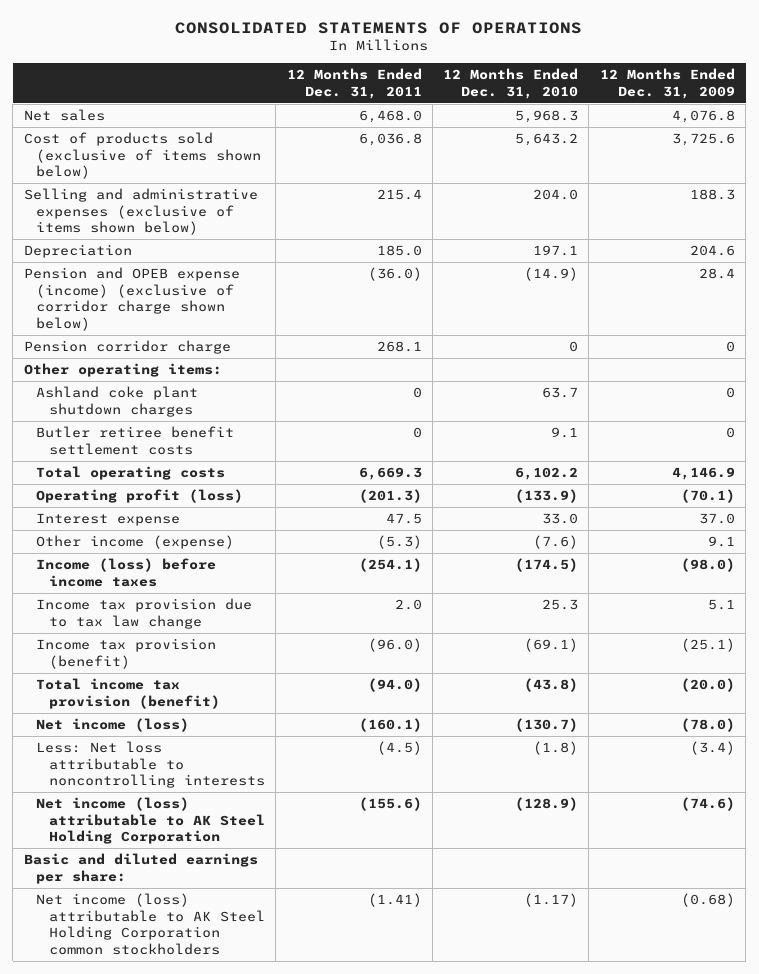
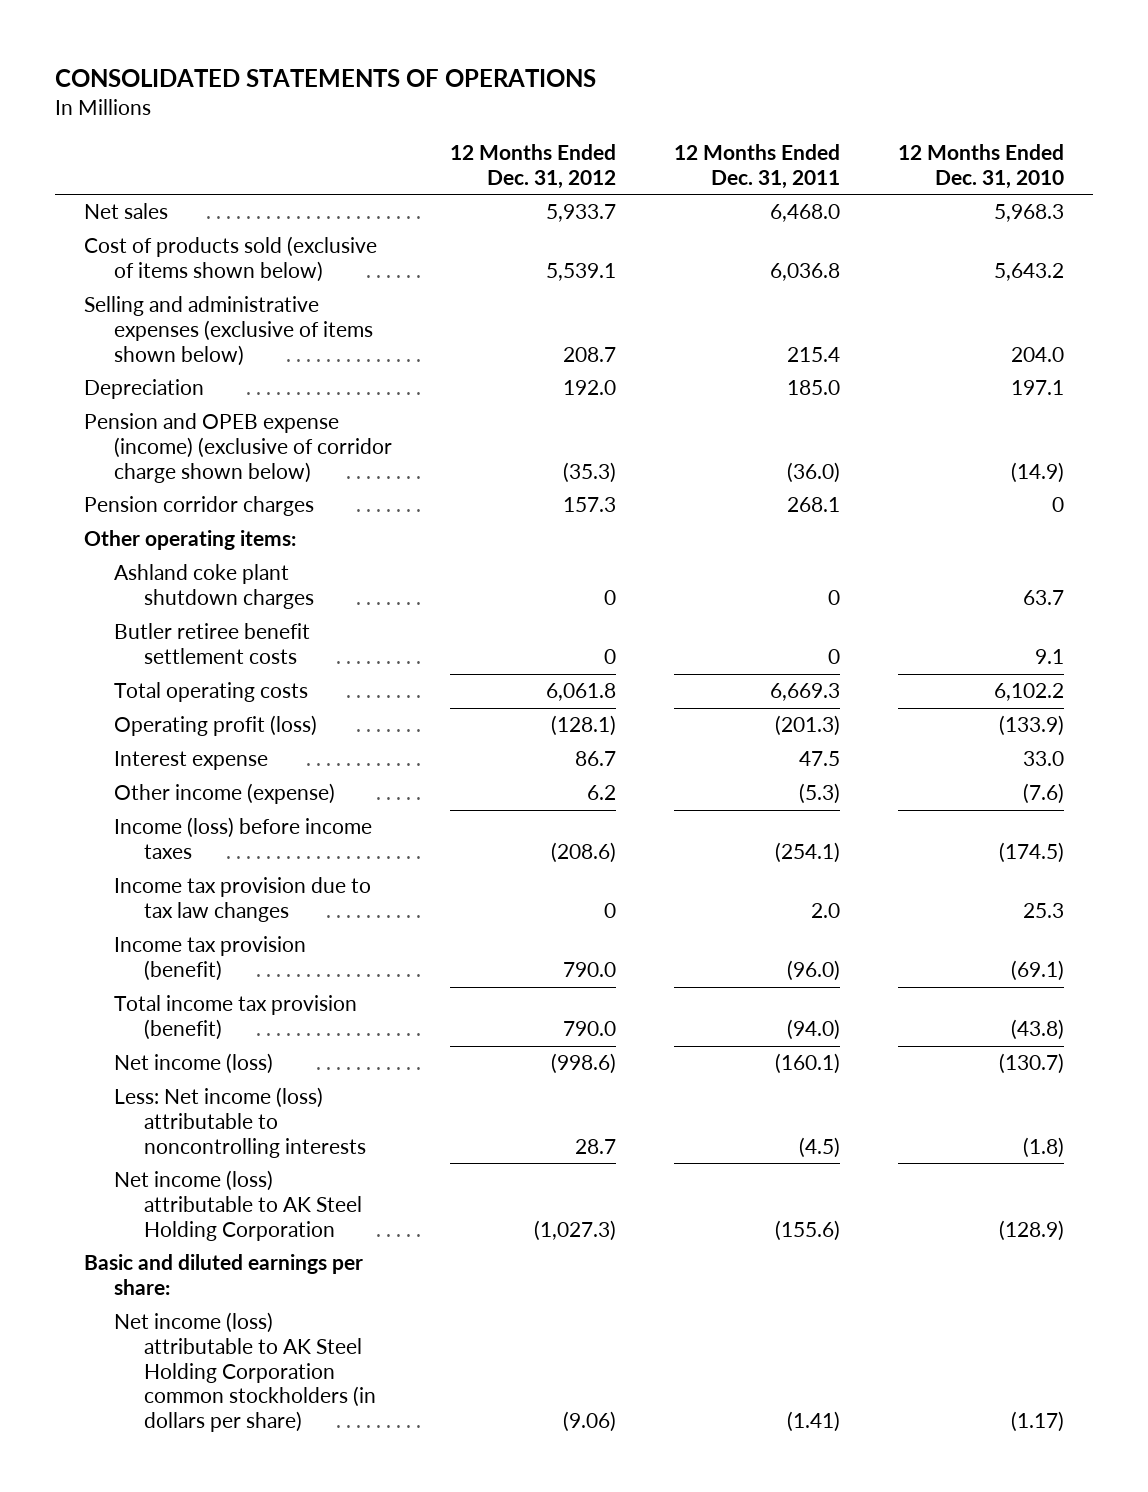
[599,68,735,100] 12 Months Ended Dec. 31, 2009 -> none
none -> [450,143,617,189] 12 Months Ended Dec. 31, 2012
[23,340,231,355] Pension corridor charge -> [84,496,315,517] Pension corridor charges
[36,598,253,629] Income tax provision due to tax law change -> [114,877,372,922] Income tax provision due to tax law changes
[36,741,265,789] Less: Net loss attributable to noncontrolling interests -> [114,1087,367,1158] Less: Net income (loss) attributable to noncontrolling interests
[36,893,265,955] Net income (loss) attributable to AK Steel Holding Corporation common stockholders -> [114,1312,377,1432] Net income (loss) attributable to AK Steel Holding Corporation common stockholders (in dollars per share)

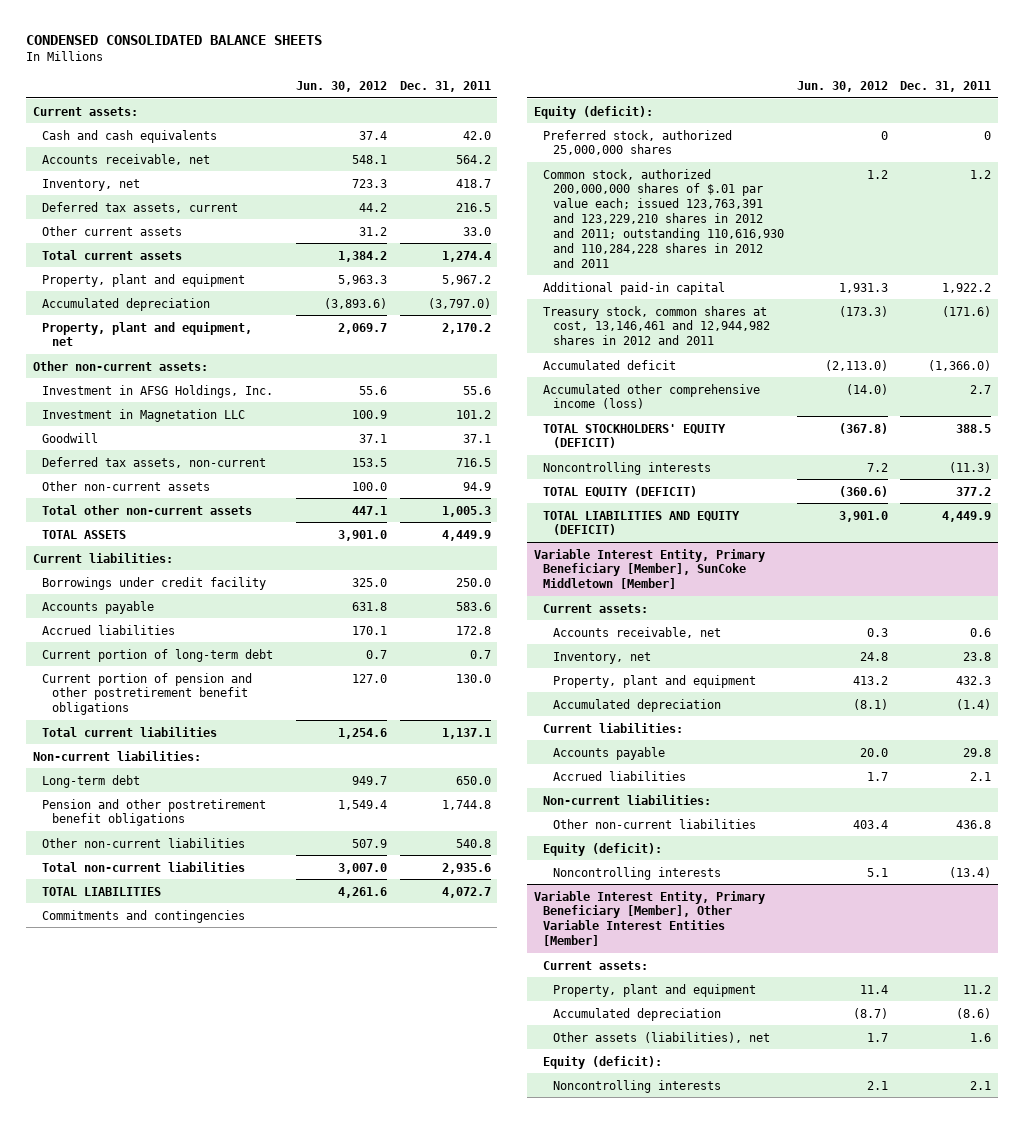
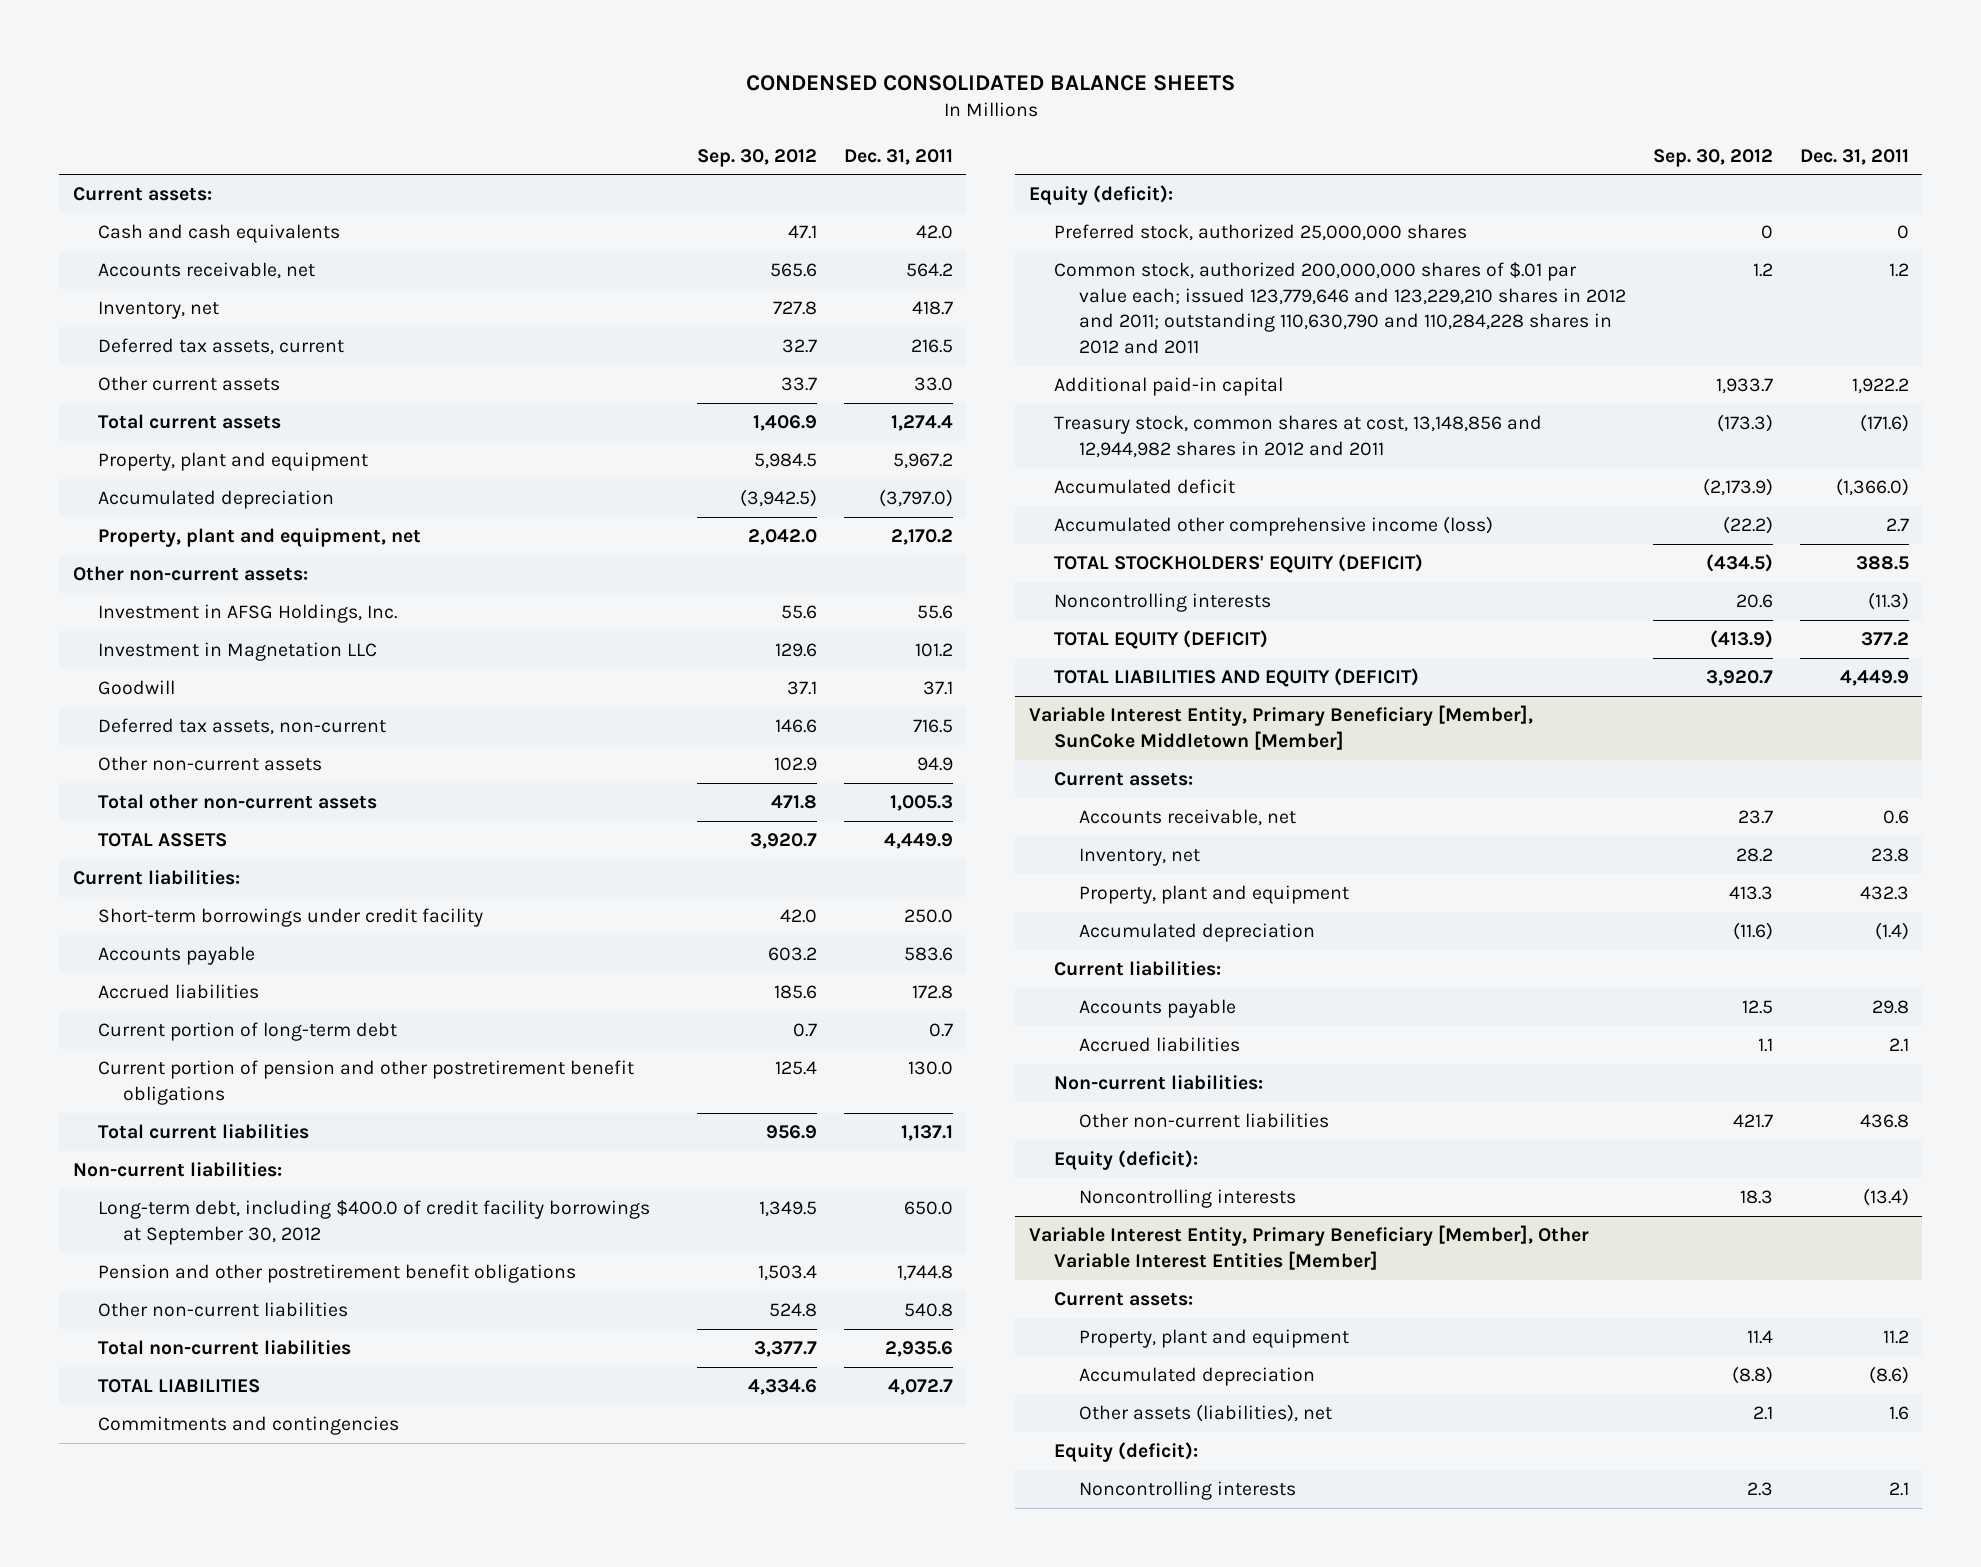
[295,80,387,92] Jun. 30, 2012 -> none
none -> [696,148,817,167] Sep. 30, 2012
[42,576,267,590] Borrowings under credit facility -> [97,908,483,928] Short-term borrowings under credit facility
[42,774,141,788] Long-term debt -> [97,1200,650,1245] Long-term debt, including $400.0 of credit facility borrowings at September 30, 2012
[543,168,784,268] Common stock, authorized 200,000,000 shares of $.01 par value each; issued 123,763,391 and 123,229,210 shares in 2012 and 2011; outstanding 110,616,930 and 110,284,228 shares in 2012 and 2011 -> [1053,262,1627,354] Common stock, authorized 200,000,000 shares of $.01 par value each; issued 123,779,646 and 123,229,210 shares in 2012 and 2011; outstanding 110,630,790 and 110,284,228 shares in 2012 and 2011
[543,305,770,346] Treasury stock, common shares at cost, 13,146,461 and 12,944,982 shares in 2012 and 2011 -> [1053,415,1542,458] Treasury stock, common shares at cost, 13,148,856 and 12,944,982 shares in 2012 and 2011

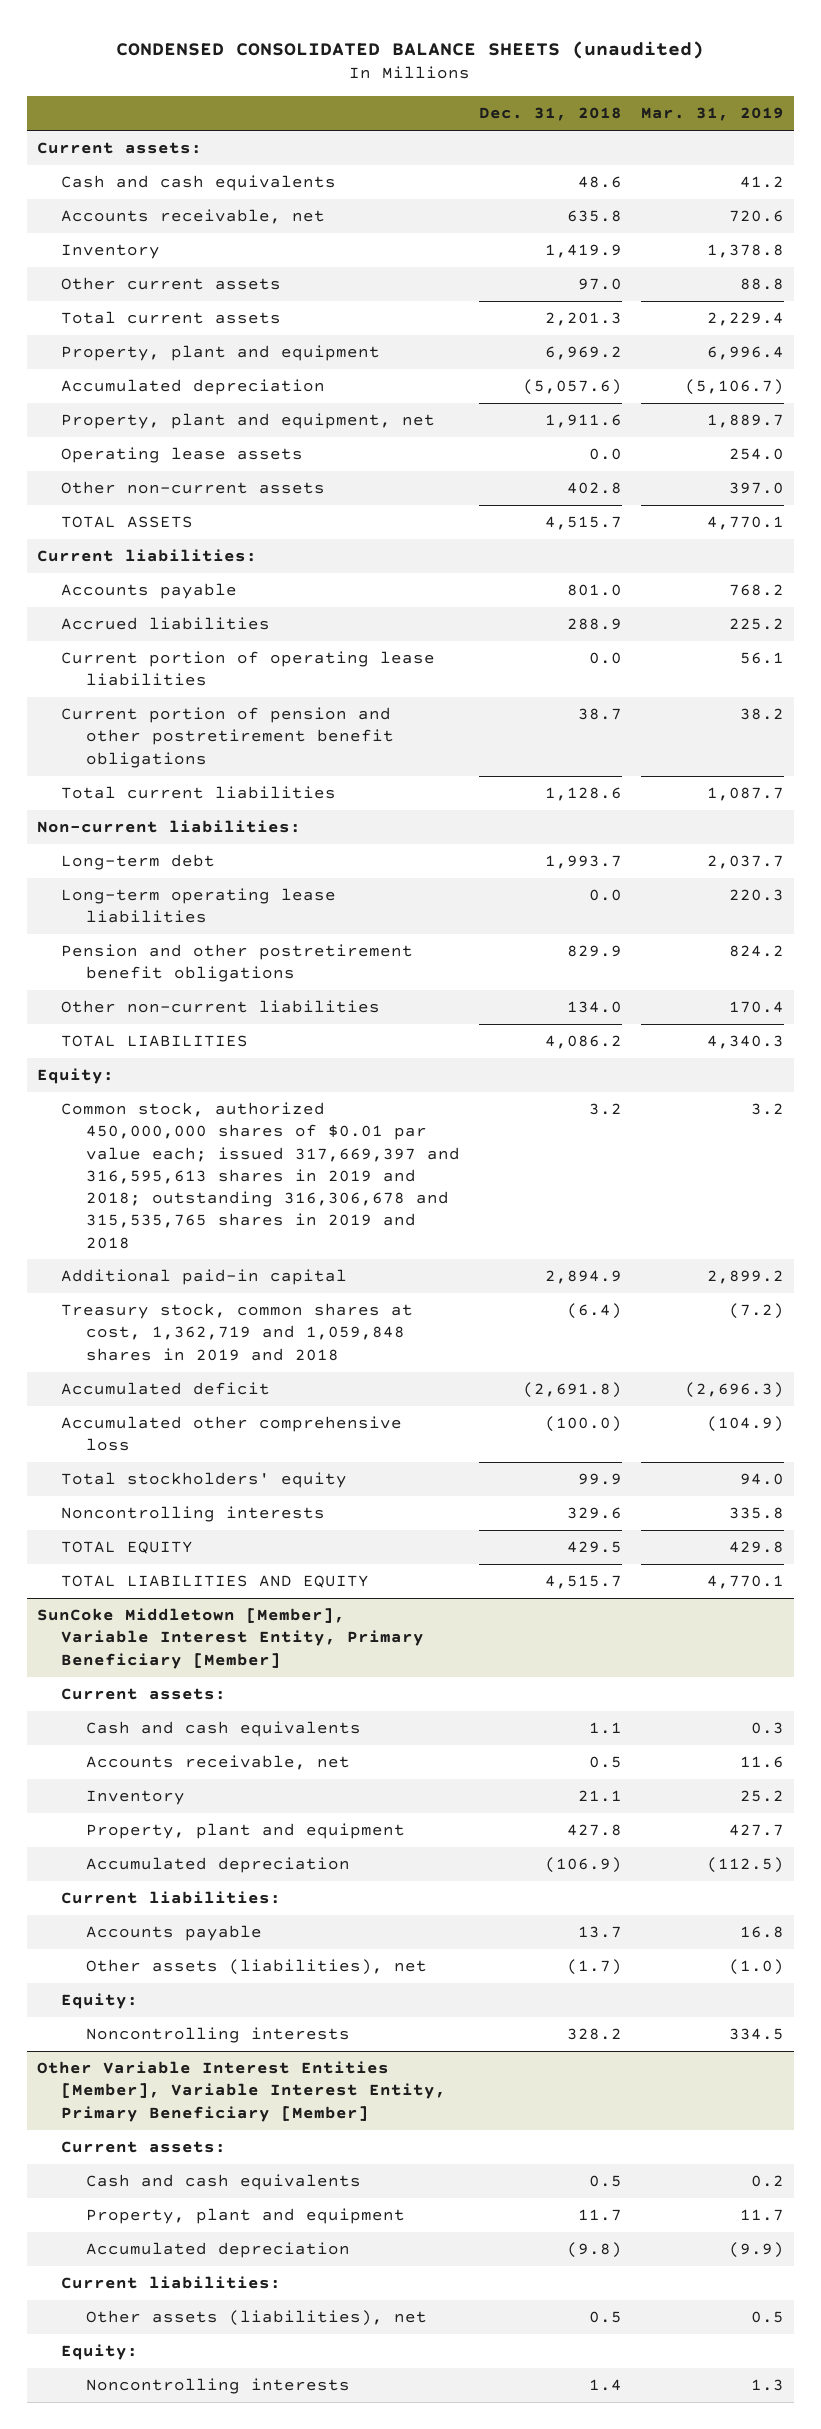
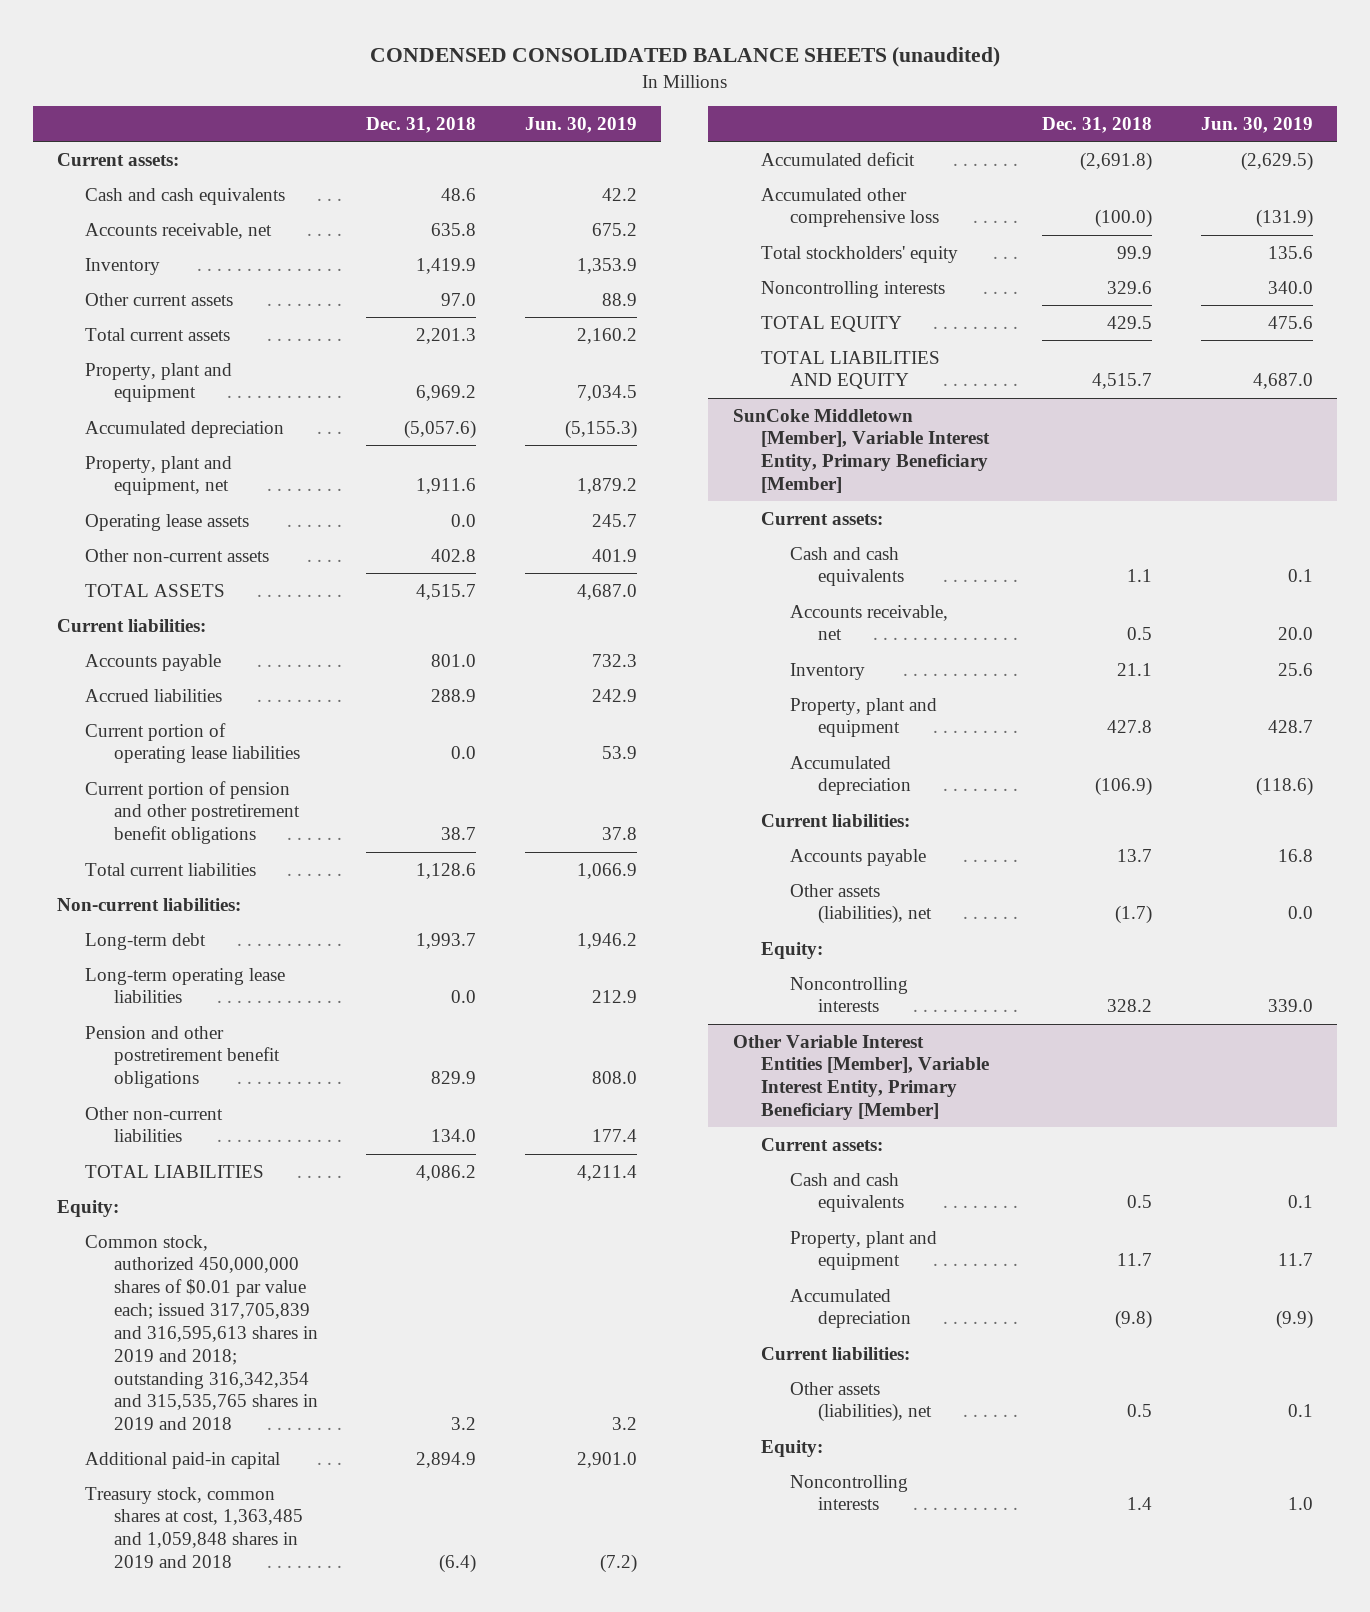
[640,107,784,122] Mar. 31, 2019 -> none
none -> [524,116,637,133] Jun. 30, 2019
[61,1102,460,1249] Common stock, authorized 450,000,000 shares of $0.01 par value each; issued 317,669,397 and 316,595,613 shares in 2019 and 2018; outstanding 316,306,678 and 315,535,765 shares in 2019 and 2018 -> [85,1234,318,1431] Common stock, authorized 450,000,000 shares of $0.01 par value each; issued 317,705,839 and 316,595,613 shares in 2019 and 2018; outstanding 316,342,354 and 315,535,765 shares in 2019 and 2018
[61,1303,414,1361] Treasury stock, common shares at cost, 1,362,719 and 1,059,848 shares in 2019 and 2018 -> [85,1486,303,1569] Treasury stock, common shares at cost, 1,363,485 and 1,059,848 shares in 2019 and 2018

